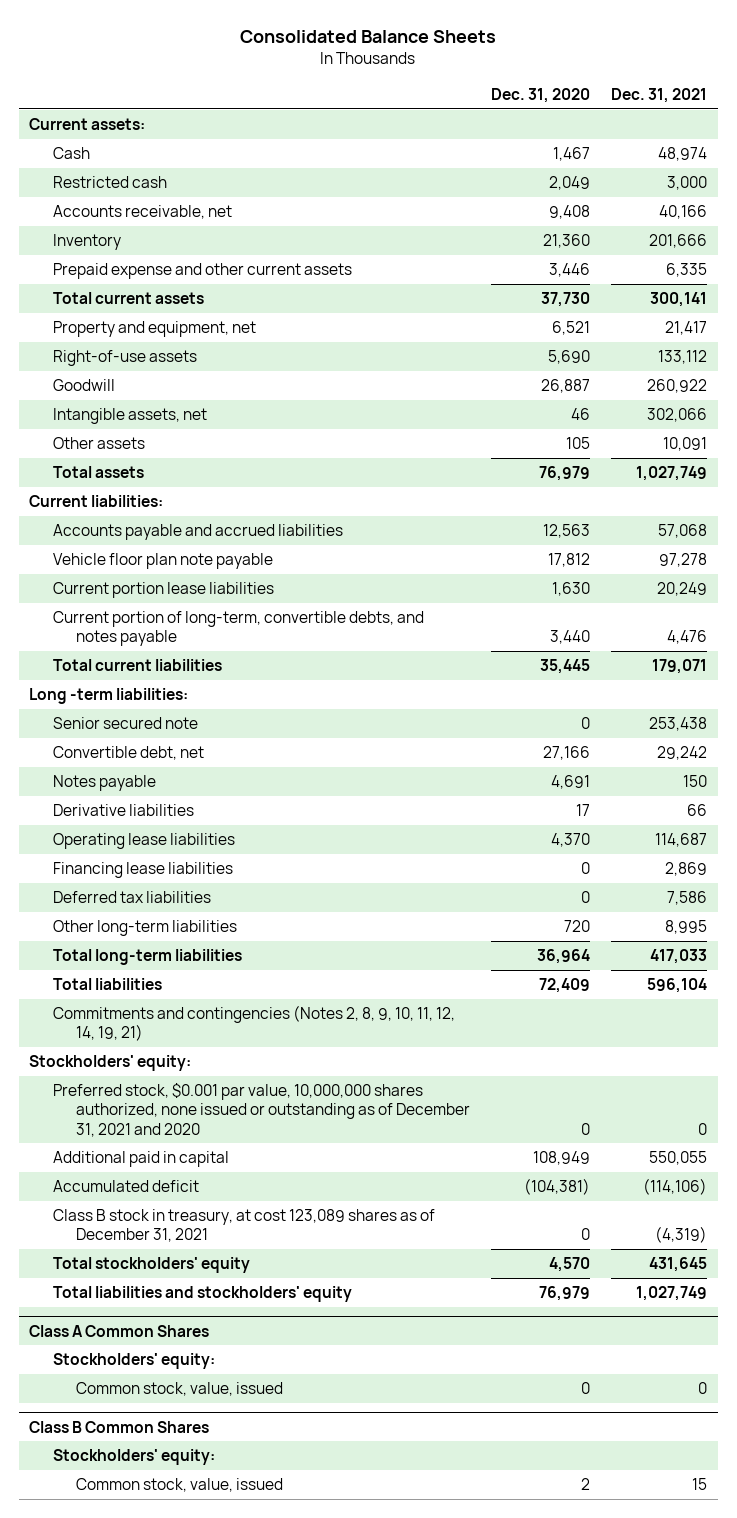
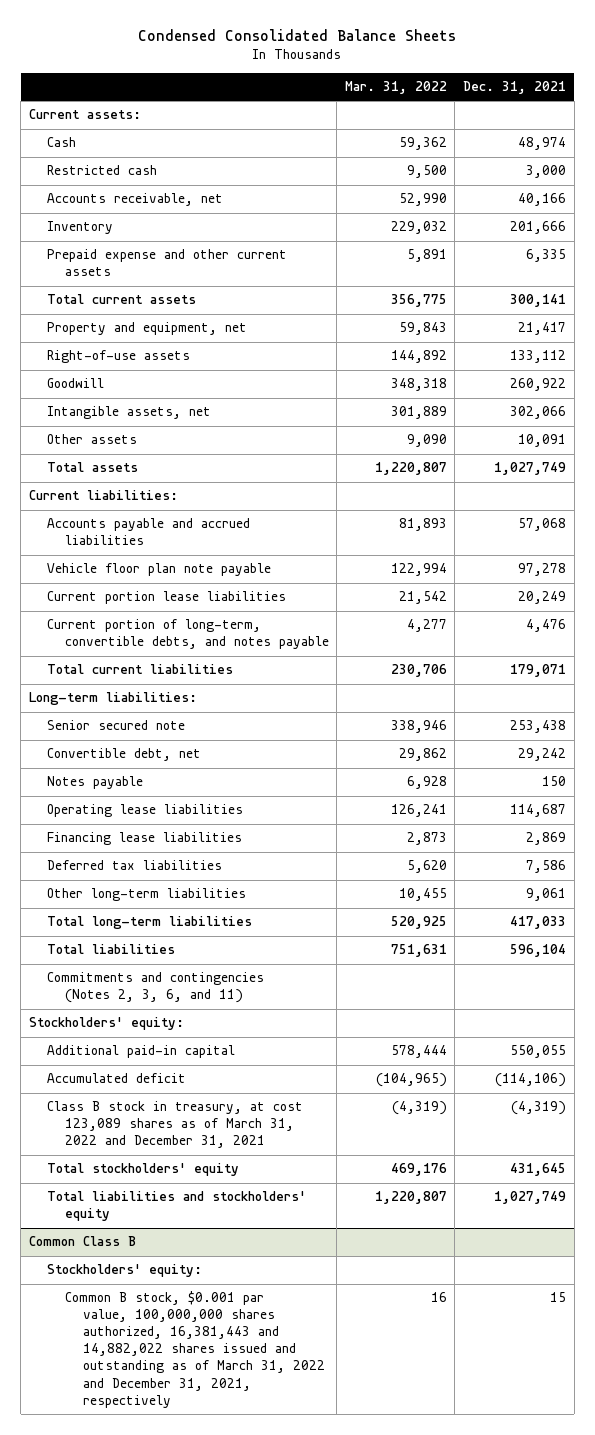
[240,30,497,44] Consolidated Balance Sheets -> [138,29,457,42] Condensed Consolidated Balance Sheets
[491,88,591,104] Dec. 31, 2020 -> none
none -> [344,80,447,94] Mar. 31, 2022
[29,688,189,705] Long -term liabilities: -> [28,692,197,706] Long-term liabilities:
[52,804,194,817] Derivative liabilities -> none
[665,920,708,935] 8,995 -> [526,888,567,902] 9,061
[52,1005,455,1042] Commitments and contingencies (Notes 2, 8, 9, 10, 11, 12, 14, 19, 21) -> [46,972,264,1004] Commitments and contingencies (Notes 2, 3, 6, and 11)
[52,1083,470,1137] Preferred stock, $0.001 par value, 10,000,000 shares authorized, none issued or outstanding as of December 31, 2021 and 2020 -> none
[52,1151,229,1168] Additional paid in capital -> [46,1045,235,1059] Additional paid-in capital
[52,1209,435,1243] Class B stock in treasury, at cost 123,089 shares as of December 31, 2021 -> [46,1101,303,1149] Class B stock in treasury, at cost 123,089 shares as of March 31, 2022 and December 31, 2021
[29,1324,210,1337] Class A Common Shares -> none
[52,1353,215,1370] Stockholders' equity: -> none
[75,1382,283,1397] Common stock, value, issued -> none
[29,1420,210,1433] Class B Common Shares -> [28,1236,136,1247] Common Class B
[75,1478,283,1493] Common stock, value, issued -> [64,1291,325,1408] Common B stock, $0.001 par value, 100,000,000 shares authorized, 16,381,443 and 14,882,022 shares issued and outstanding as of March 31, 2022 and December 31, 2021, respectively

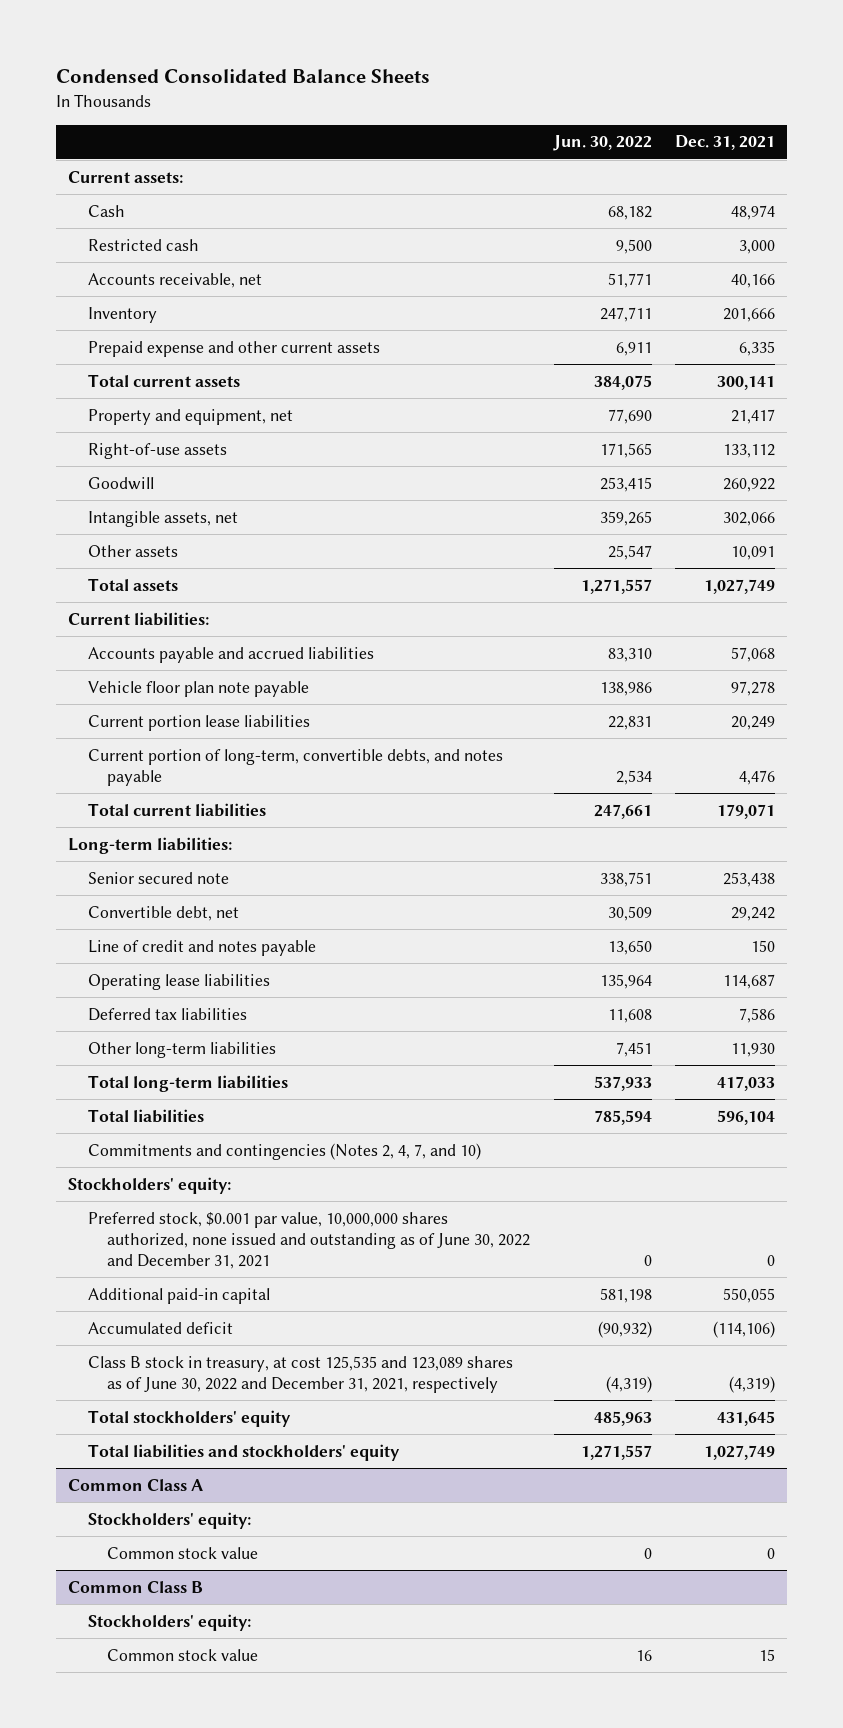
[344,80,447,94] Mar. 31, 2022 -> none
none -> [552,135,652,152] Jun. 30, 2022
[46,776,143,790] Notes payable -> none
none -> [87,939,316,956] Line of credit and notes payable
[46,832,242,846] Financing lease liabilities -> none
[526,888,567,902] 9,061 -> [731,1042,776,1057] 11,930
[46,972,264,1004] Commitments and contingencies (Notes 2, 3, 6, and 11) -> [87,1142,481,1160] Commitments and contingencies (Notes 2, 4, 7, and 10)
none -> [87,1211,531,1269] Preferred stock, $0.001 par value, 10,000,000 shares authorized, none issued and outstanding as of June 30, 2022 and December 31, 2021
[46,1101,303,1149] Class B stock in treasury, at cost 123,089 shares as of March 31, 2022 and December 31, 2021 -> [87,1355,513,1393] Class B stock in treasury, at cost 125,535 and 123,089 shares as of June 30, 2022 and December 31, 2021, respectively
none -> [67,1478,203,1491] Common Class A
none -> [87,1511,251,1529] Stockholders' equity:
none -> [107,1546,259,1559] Common stock value
[64,1291,325,1408] Common B stock, $0.001 par value, 100,000,000 shares authorized, 16,381,443 and 14,882,022 shares issued and outstanding as of March 31, 2022 and December 31, 2021, respectively -> [107,1648,259,1661] Common stock value

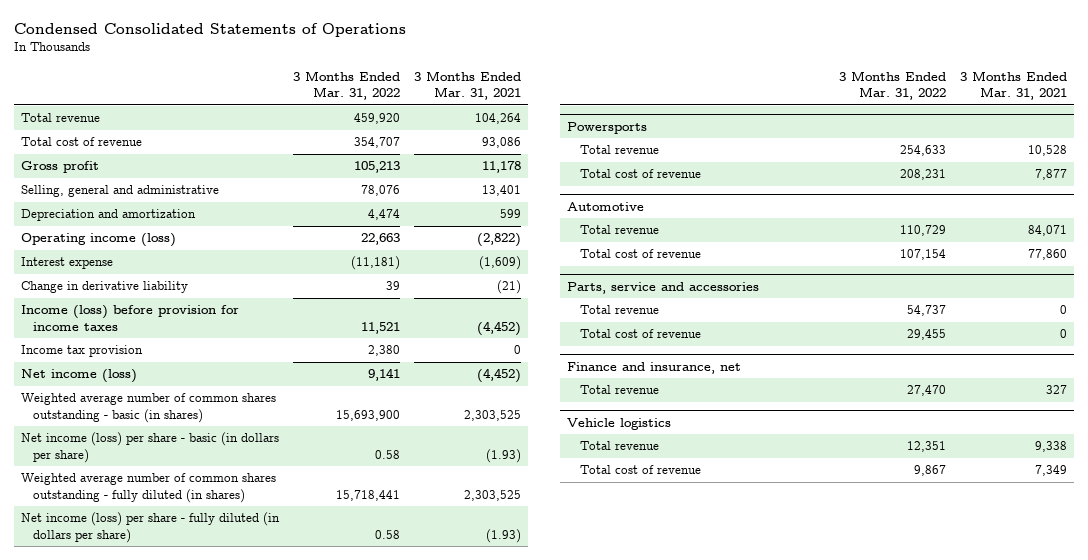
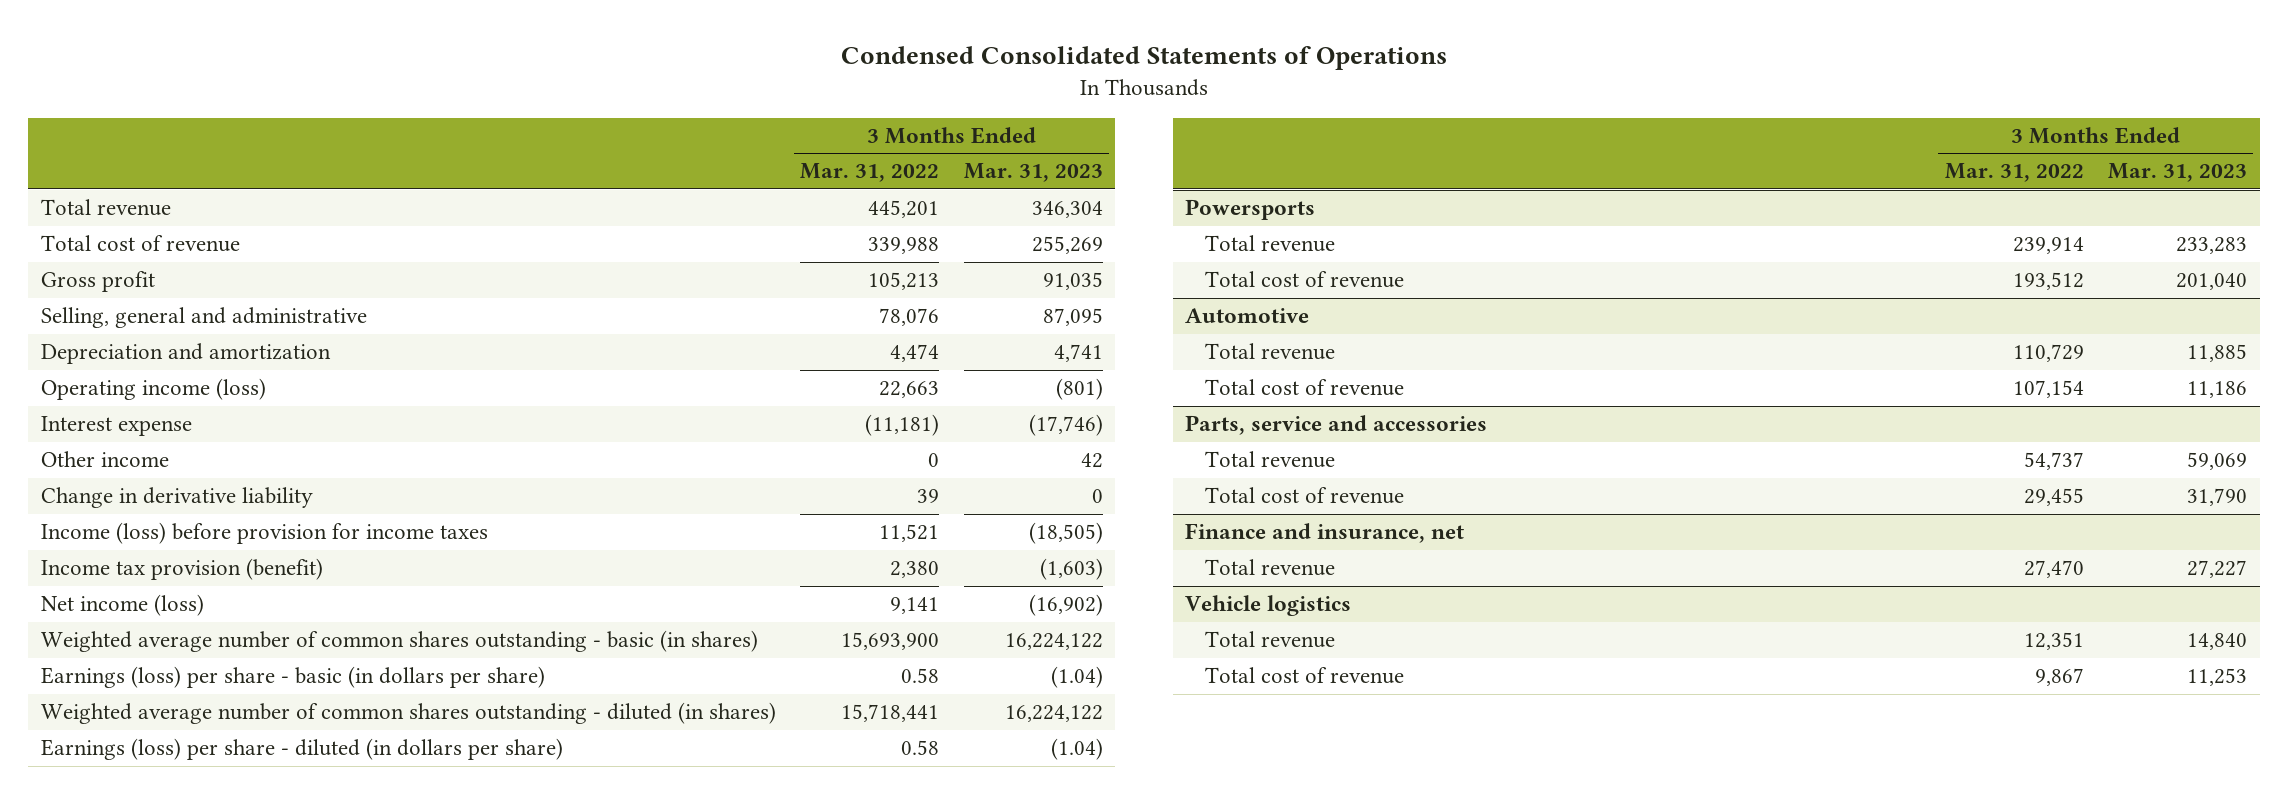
[413,70,521,101] 3 Months Ended Mar. 31, 2021 -> none
none -> [964,163,1104,183] Mar. 31, 2023
[353,113,400,125] 459,920 -> [868,200,940,219] 445,201
[353,137,400,149] 354,707 -> [868,237,940,255] 339,988
none -> [40,451,169,468] Other income
[20,345,143,358] Income tax provision -> [40,558,323,581] Income tax provision (benefit)
[20,432,279,463] Net income (loss) per share - basic (in dollars per share) -> [40,666,545,689] Earnings (loss) per share - basic (in dollars per share)
[20,473,276,503] Weighted average number of common shares outstanding - fully diluted (in shares) -> [40,702,776,725] Weighted average number of common shares outstanding - diluted (in shares)
[20,512,280,543] Net income (loss) per share - fully diluted (in dollars per share) -> [40,738,563,761] Earnings (loss) per share - diluted (in dollars per share)
[900,145,947,157] 254,633 -> [2012,237,2084,255] 239,914
[900,169,947,181] 208,231 -> [2012,272,2084,291] 193,512

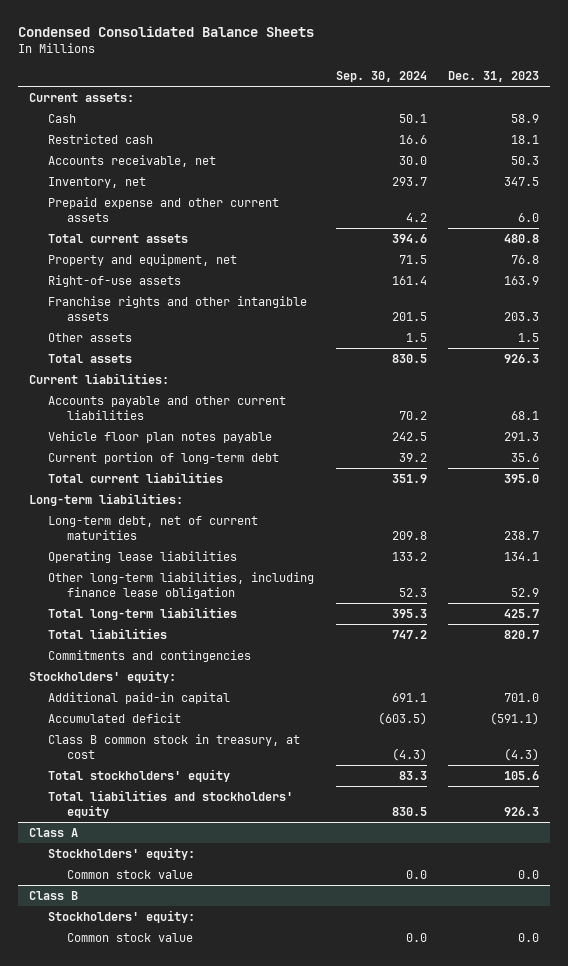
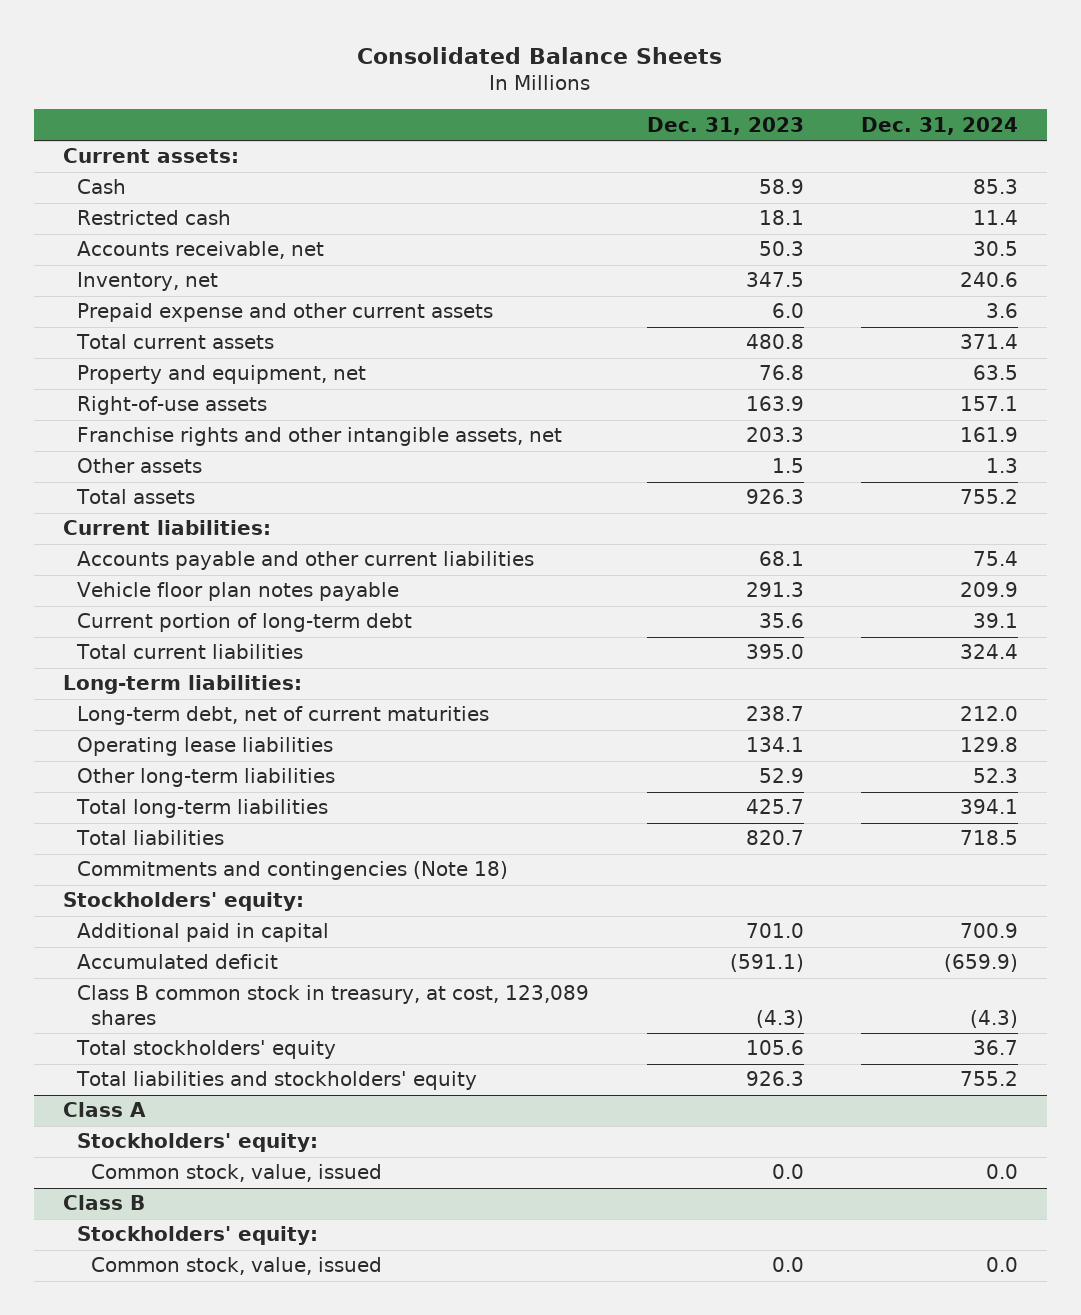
[17,25,314,37] Condensed Consolidated Balance Sheets -> [357,47,723,65] Consolidated Balance Sheets
[335,71,427,83] Sep. 30, 2024 -> none
none -> [861,116,1019,135] Dec. 31, 2024
[48,295,308,322] Franchise rights and other intangible assets -> [77,427,563,447] Franchise rights and other intangible assets, net
[48,571,315,600] Other long-term liabilities, including finance lease obligation -> [77,768,336,788] Other long-term liabilities
[48,649,252,662] Commitments and contingencies -> [77,861,509,881] Commitments and contingencies (Note 18)
[48,691,231,704] Additional paid-in capital -> [77,923,330,943] Additional paid in capital
[48,733,301,760] Class B common stock in treasury, at cost -> [77,985,590,1025] Class B common stock in treasury, at cost, 123,089 shares
[67,869,194,879] Common stock value -> [91,1164,383,1183] Common stock, value, issued
[67,932,194,942] Common stock value -> [91,1257,383,1276] Common stock, value, issued

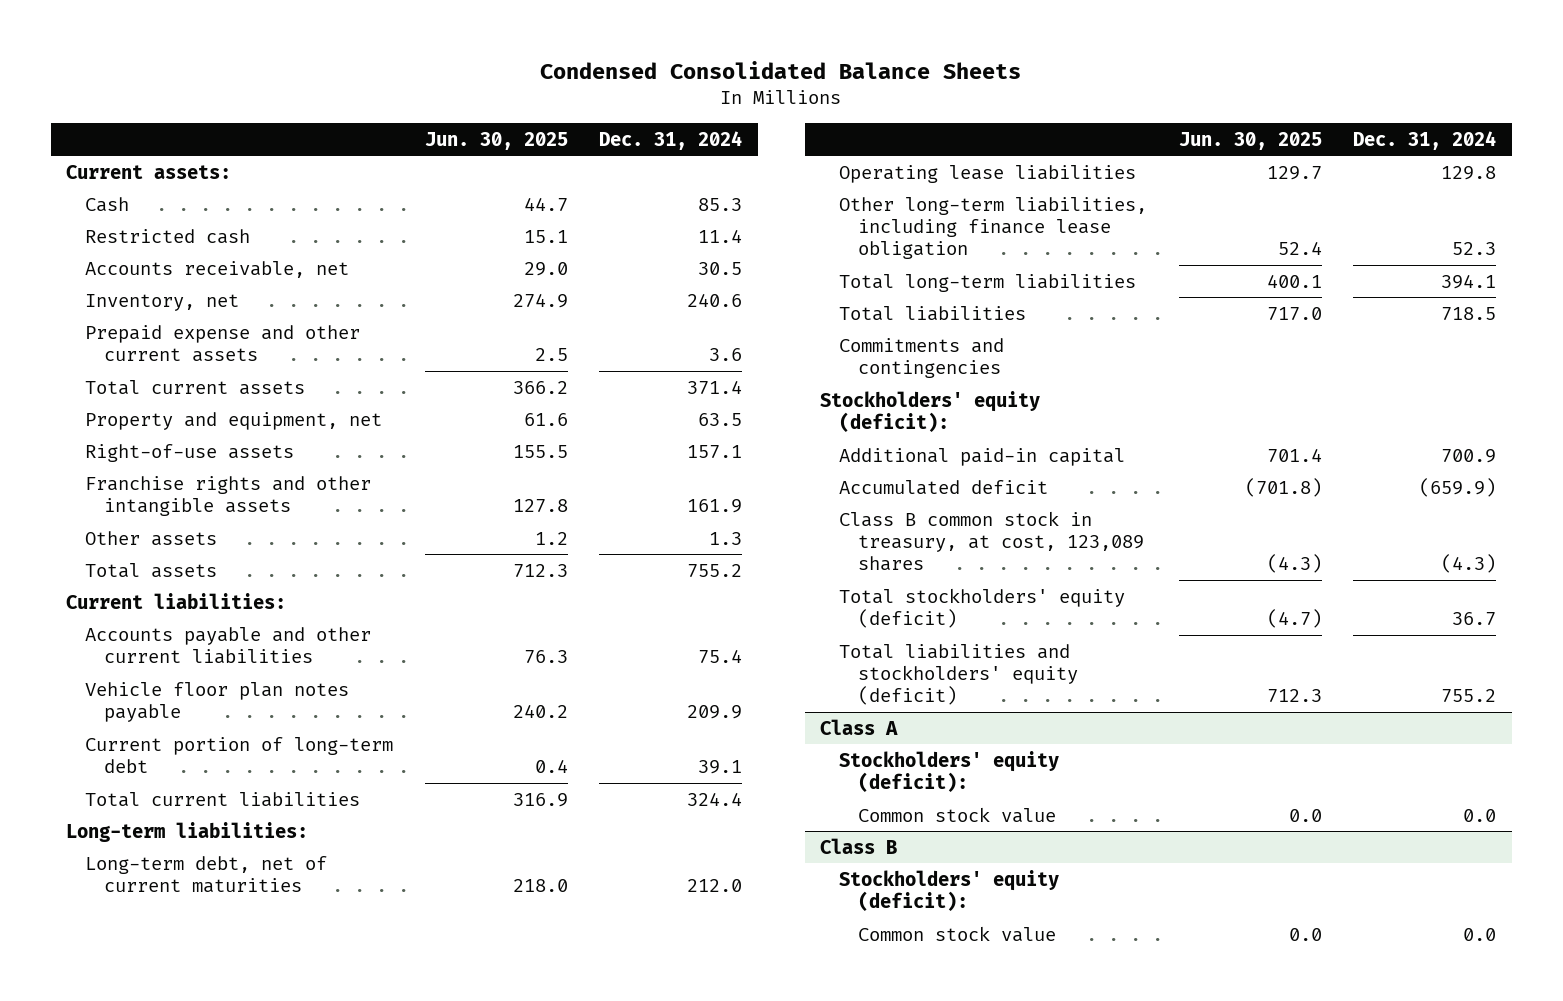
[357,47,723,65] Consolidated Balance Sheets -> [540,61,1022,80] Condensed Consolidated Balance Sheets
[646,116,804,135] Dec. 31, 2023 -> none
none -> [424,131,568,150] Jun. 30, 2025
[77,427,563,447] Franchise rights and other intangible assets, net -> [85,475,372,516] Franchise rights and other intangible assets
[77,768,336,788] Other long-term liabilities -> [839,196,1148,260] Other long-term liabilities, including finance lease obligation
[77,861,509,881] Commitments and contingencies (Note 18) -> [839,337,1005,378] Commitments and contingencies
[62,892,304,912] Stockholders' equity: -> [820,390,1041,432] Stockholders' equity (deficit):
[77,923,330,943] Additional paid in capital -> [839,447,1126,466] Additional paid-in capital
[76,1040,337,1060] Total stockholders' equity -> [839,587,1126,628] Total stockholders' equity (deficit)
[76,1071,478,1091] Total liabilities and stockholders' equity -> [839,643,1079,706] Total liabilities and stockholders' equity (deficit)
[77,1133,319,1153] Stockholders' equity: -> [839,750,1060,792] Stockholders' equity (deficit):
[91,1164,383,1183] Common stock, value, issued -> [858,806,1057,823] Common stock value
[77,1226,319,1246] Stockholders' equity: -> [839,869,1060,911] Stockholders' equity (deficit):
[91,1257,383,1276] Common stock, value, issued -> [858,925,1057,942] Common stock value

